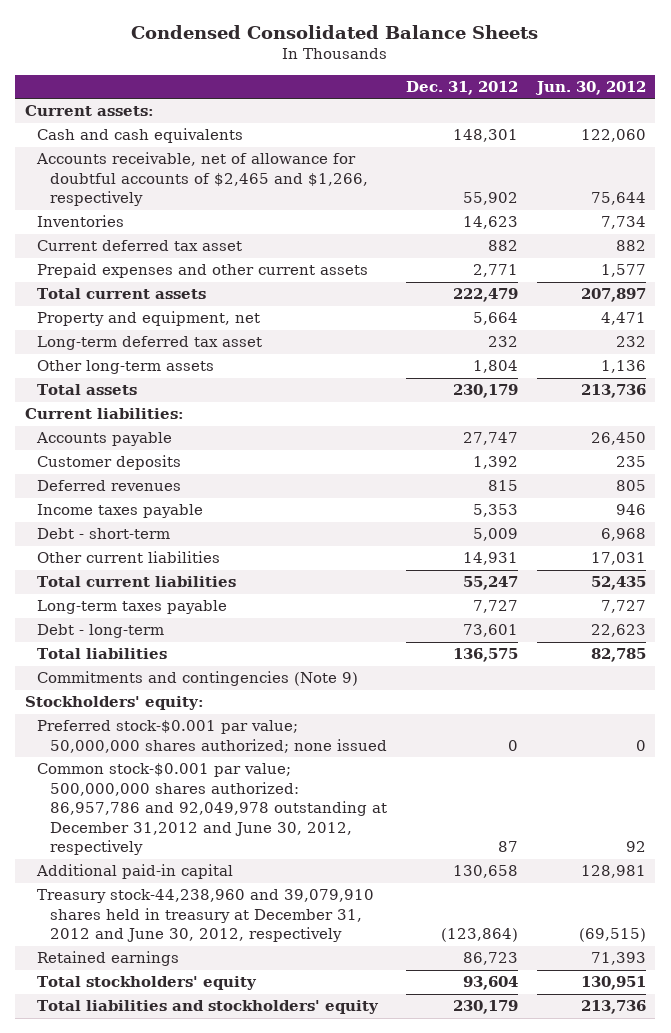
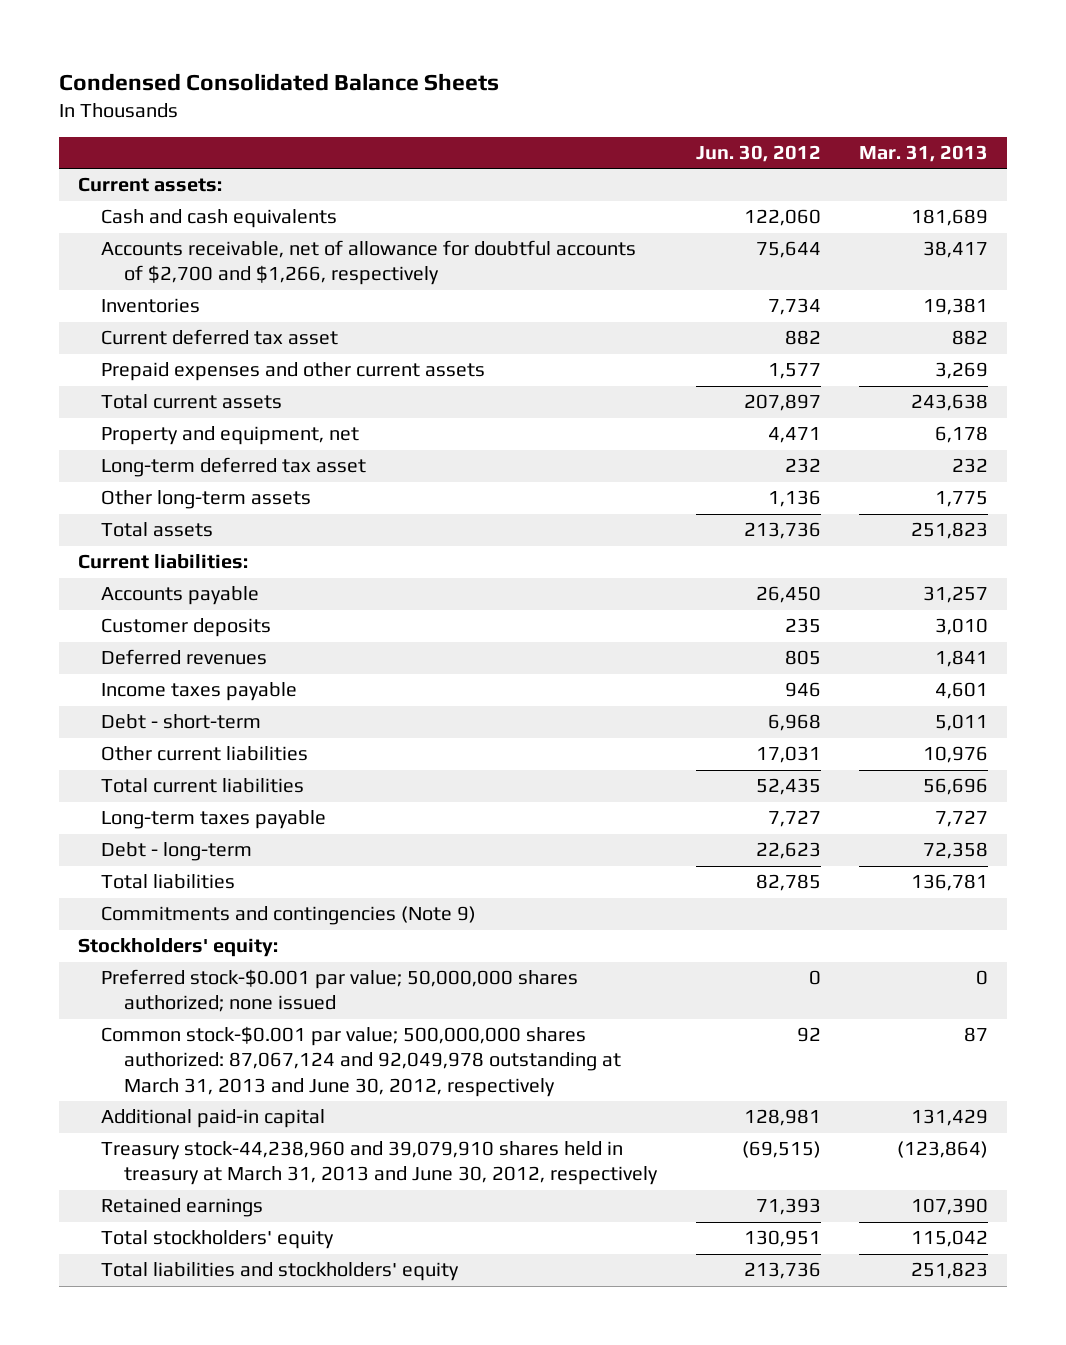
[405,80,518,95] Dec. 31, 2012 -> none
none -> [859,145,989,163] Mar. 31, 2013
[36,152,368,207] Accounts receivable, net of allowance for doubtful accounts of $2,465 and $1,266, respectively -> [101,240,637,286] Accounts receivable, net of allowance for doubtful accounts of $2,700 and $1,266, respectively
[37,763,387,856] Common stock-$0.001 par value; 500,000,000 shares authorized: 86,957,786 and 92,049,978 outstanding at December 31,2012 and June 30, 2012, respectively -> [101,1026,622,1097] Common stock-$0.001 par value; 500,000,000 shares authorized: 87,067,124 and 92,049,978 outstanding at March 31, 2013 and June 30, 2012, respectively
[37,889,375,943] Treasury stock-44,238,960 and 39,079,910 shares held in treasury at December 31, 2012 and June 30, 2012, respectively -> [101,1141,659,1186] Treasury stock-44,238,960 and 39,079,910 shares held in treasury at March 31, 2013 and June 30, 2012, respectively

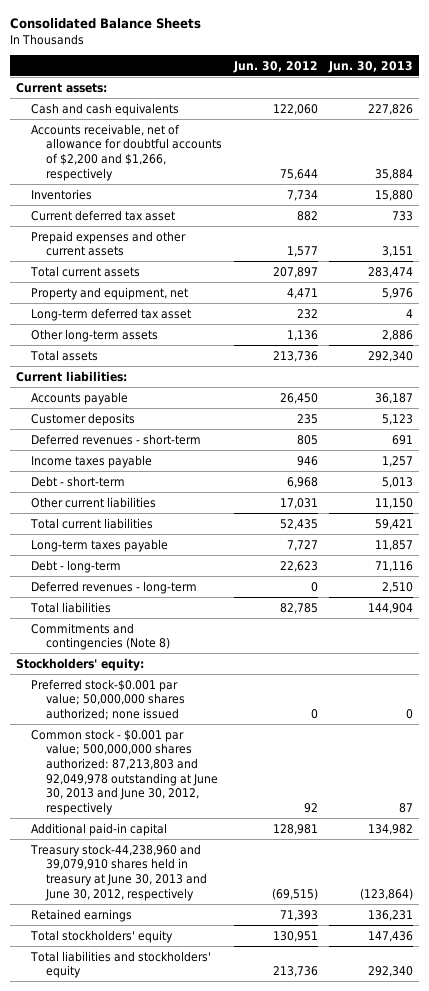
[58,72,499,91] Condensed Consolidated Balance Sheets -> [10,18,202,30] Consolidated Balance Sheets
[859,145,989,163] Mar. 31, 2013 -> none
none -> [328,60,414,73] Jun. 30, 2013
[101,240,637,286] Accounts receivable, net of allowance for doubtful accounts of $2,700 and $1,266, respectively -> [31,123,223,181] Accounts receivable, net of allowance for doubtful accounts of $2,200 and $1,266, respectively
[101,649,268,666] Deferred revenues -> [31,433,202,445] Deferred revenues - short-term
none -> [31,580,198,594] Deferred revenues - long-term
[101,906,477,926] Commitments and contingencies (Note 9) -> [31,622,171,651] Commitments and contingencies (Note 8)
[101,1026,622,1097] Common stock-$0.001 par value; 500,000,000 shares authorized: 87,067,124 and 92,049,978 outstanding at March 31, 2013 and June 30, 2012, respectively -> [31,728,219,816] Common stock - $0.001 par value; 500,000,000 shares authorized: 87,213,803 and 92,049,978 outstanding at June 30, 2013 and June 30, 2012, respectively
[101,1141,659,1186] Treasury stock-44,238,960 and 39,079,910 shares held in treasury at March 31, 2013 and June 30, 2012, respectively -> [30,843,208,901] Treasury stock-44,238,960 and 39,079,910 shares held in treasury at June 30, 2013 and June 30, 2012, respectively

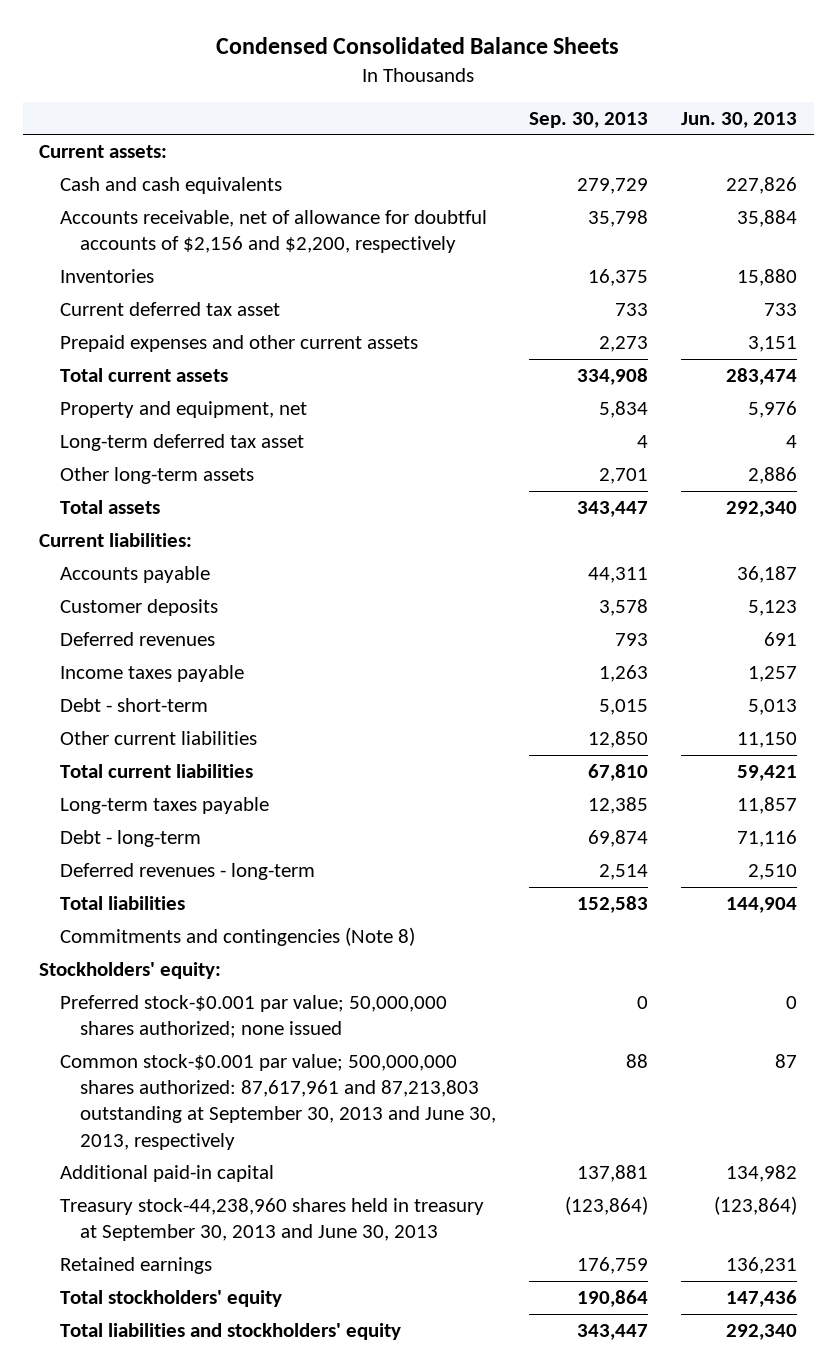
[10,18,202,30] Consolidated Balance Sheets -> [216,37,620,55] Condensed Consolidated Balance Sheets
[232,60,318,73] Jun. 30, 2012 -> none
none -> [529,111,649,128] Sep. 30, 2013
[31,123,223,181] Accounts receivable, net of allowance for doubtful accounts of $2,200 and $1,266, respectively -> [59,209,487,254] Accounts receivable, net of allowance for doubtful accounts of $2,156 and $2,200, respectively
[31,433,202,445] Deferred revenues - short-term -> [59,631,215,646] Deferred revenues
[31,728,219,816] Common stock - $0.001 par value; 500,000,000 shares authorized: 87,213,803 and 92,049,978 outstanding at June 30, 2013 and June 30, 2012, respectively -> [59,1053,497,1150] Common stock-$0.001 par value; 500,000,000 shares authorized: 87,617,961 and 87,213,803 outstanding at September 30, 2013 and June 30, 2013, respectively
[30,843,208,901] Treasury stock-44,238,960 and 39,079,910 shares held in treasury at June 30, 2013 and June 30, 2012, respectively -> [59,1197,484,1242] Treasury stock-44,238,960 shares held in treasury at September 30, 2013 and June 30, 2013

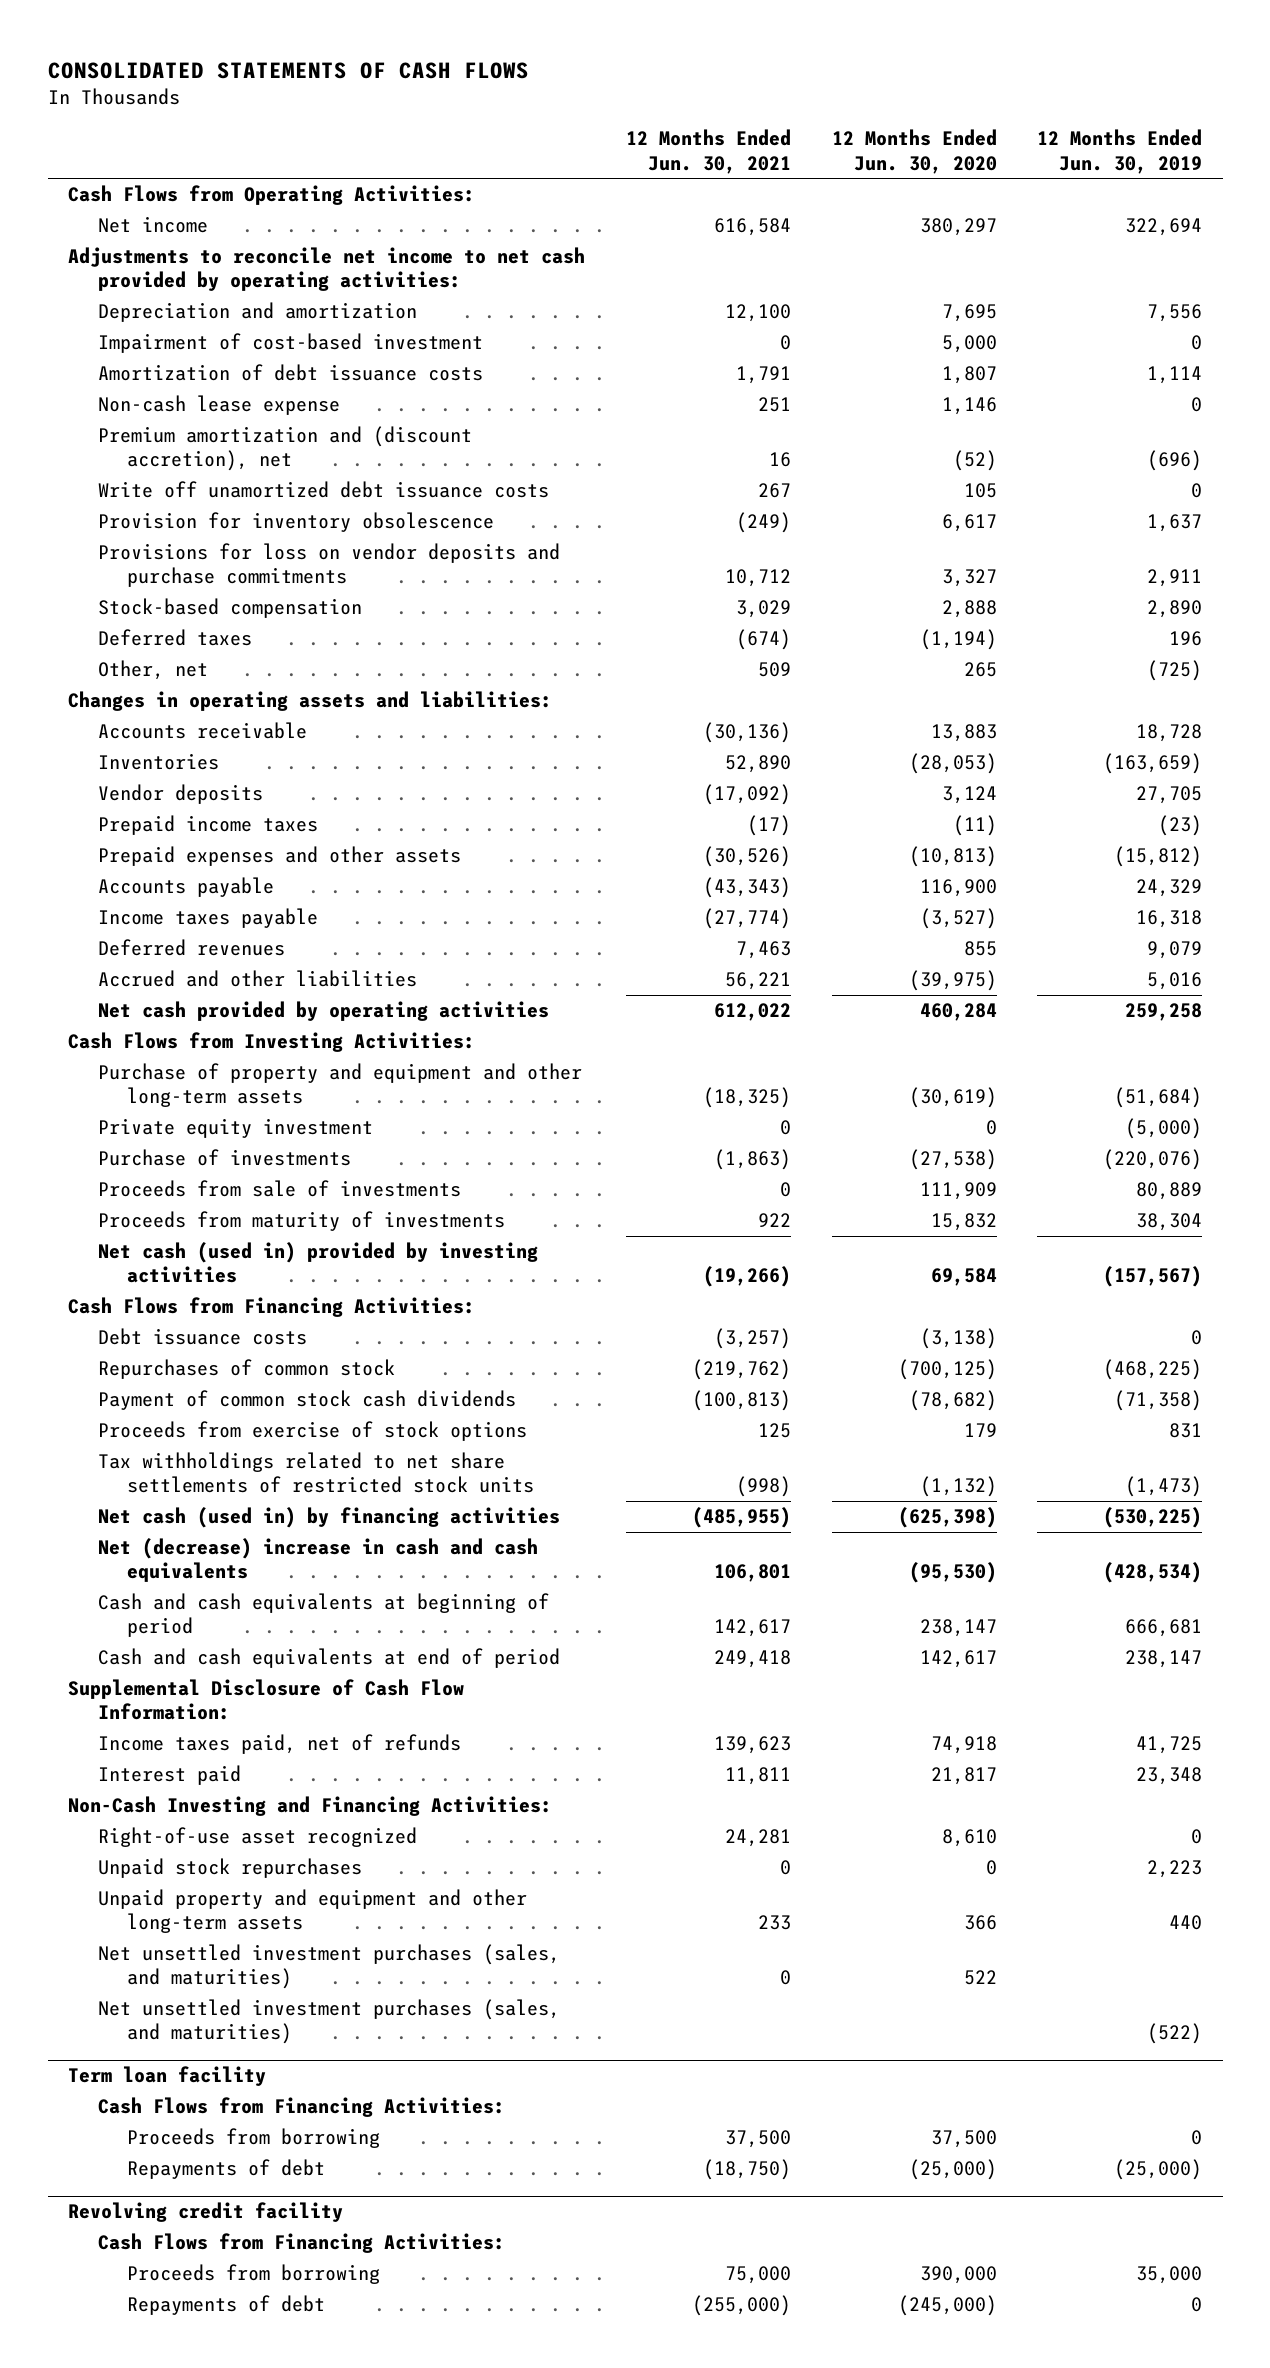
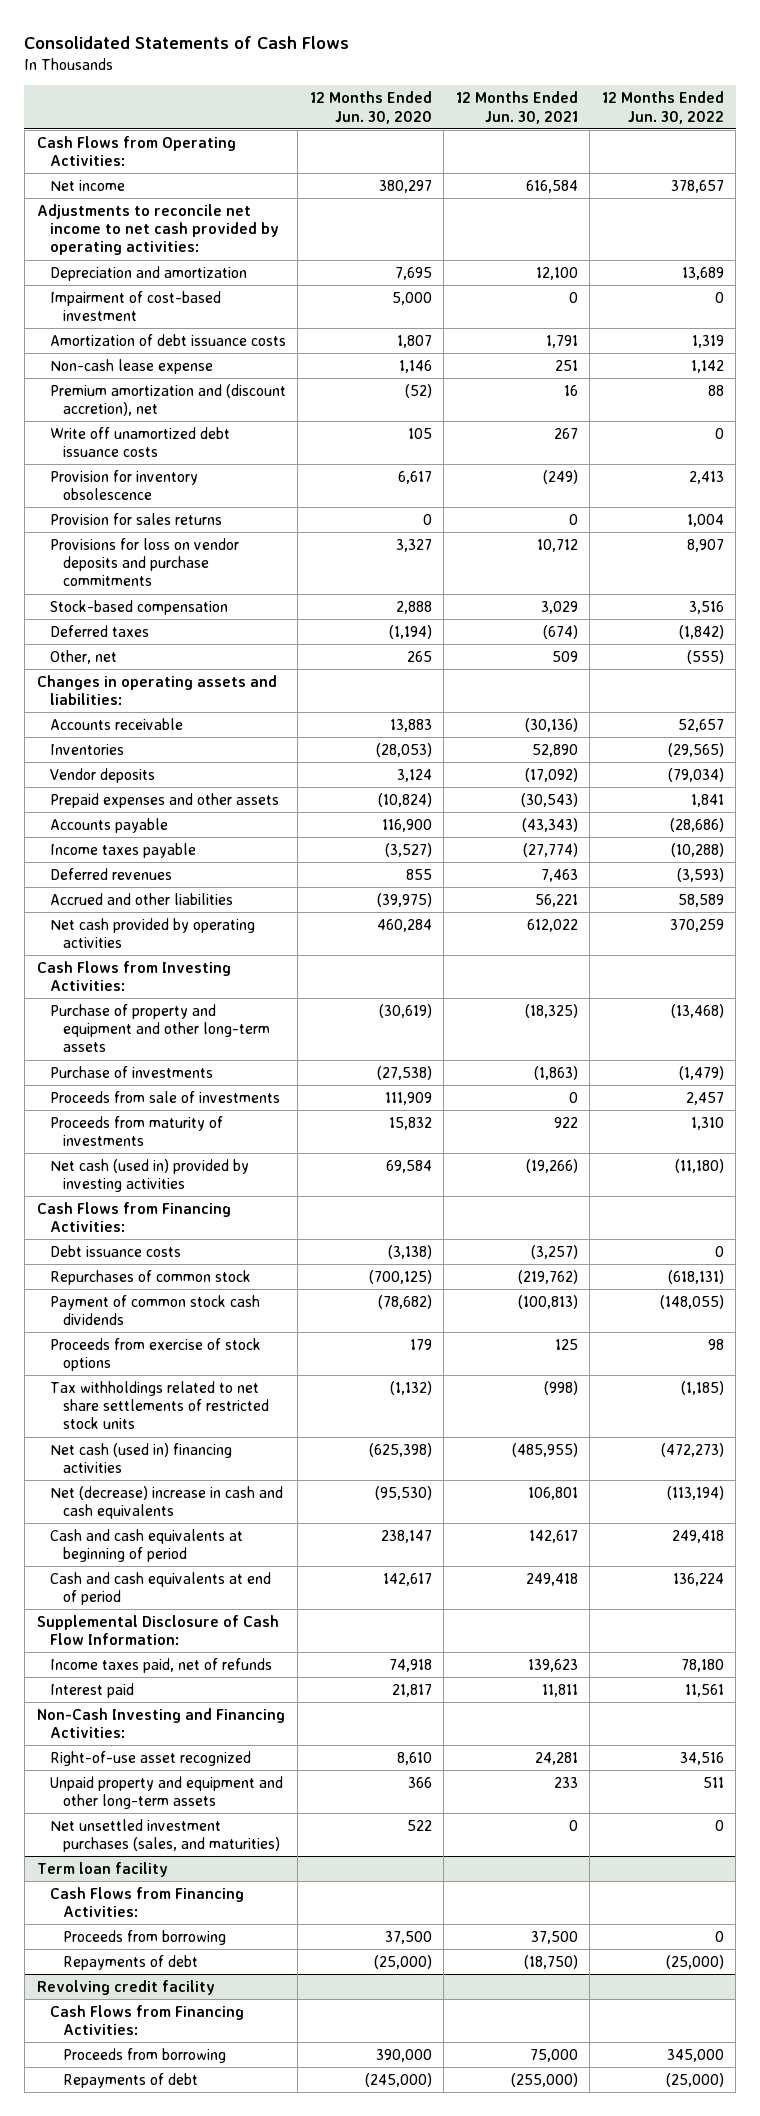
[47,61,529,79] CONSOLIDATED STATEMENTS OF CASH FLOWS -> [24,35,350,49] Consolidated Statements of Cash Flows
[1037,129,1203,174] 12 Months Ended Jun. 30, 2019 -> none
none -> [601,91,724,124] 12 Months Ended Jun. 30, 2022
none -> [49,512,222,525] Provision for sales returns
[97,815,318,836] Prepaid income taxes -> none
[702,846,791,868] (30,526) -> [520,792,578,807] (30,543)
[908,846,997,868] (10,813) -> [377,792,432,807] (10,824)
[97,1118,373,1139] Private equity investment -> none
[97,1507,560,1529] Net cash (used in) by financing activities -> [49,1442,232,1474] Net cash (used in) financing activities
[97,1858,362,1879] Unpaid stock repurchases -> none
[97,1999,560,2045] Net unsettled investment purchases (sales, and maturities) -> none

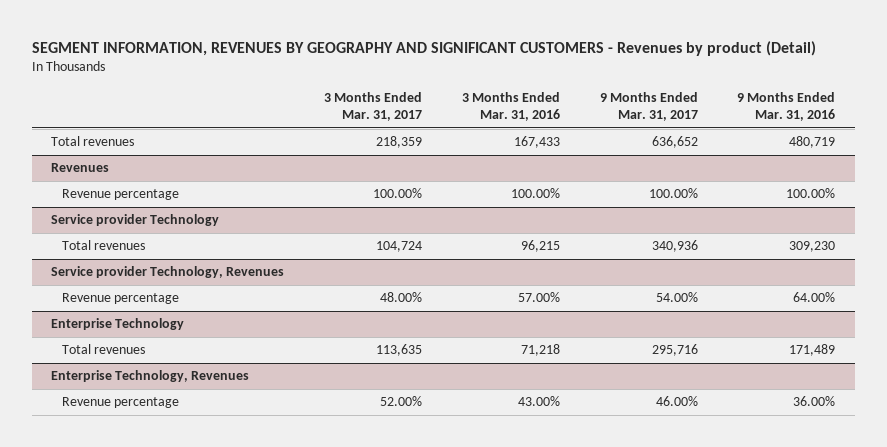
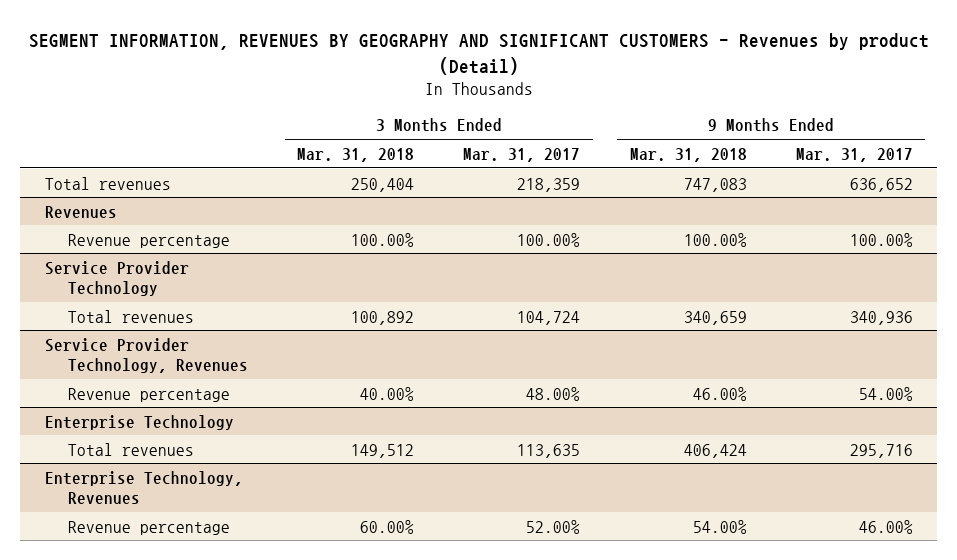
[461,92,560,122] 3 Months Ended Mar. 31, 2016 -> none
[737,92,836,122] 9 Months Ended Mar. 31, 2016 -> none
none -> [297,147,415,162] Mar. 31, 2018
none -> [629,147,747,162] Mar. 31, 2018
[51,214,220,227] Service provider Technology -> [44,260,189,297] Service Provider Technology
[51,266,285,279] Service provider Technology, Revenues -> [44,337,249,374] Service Provider Technology, Revenues

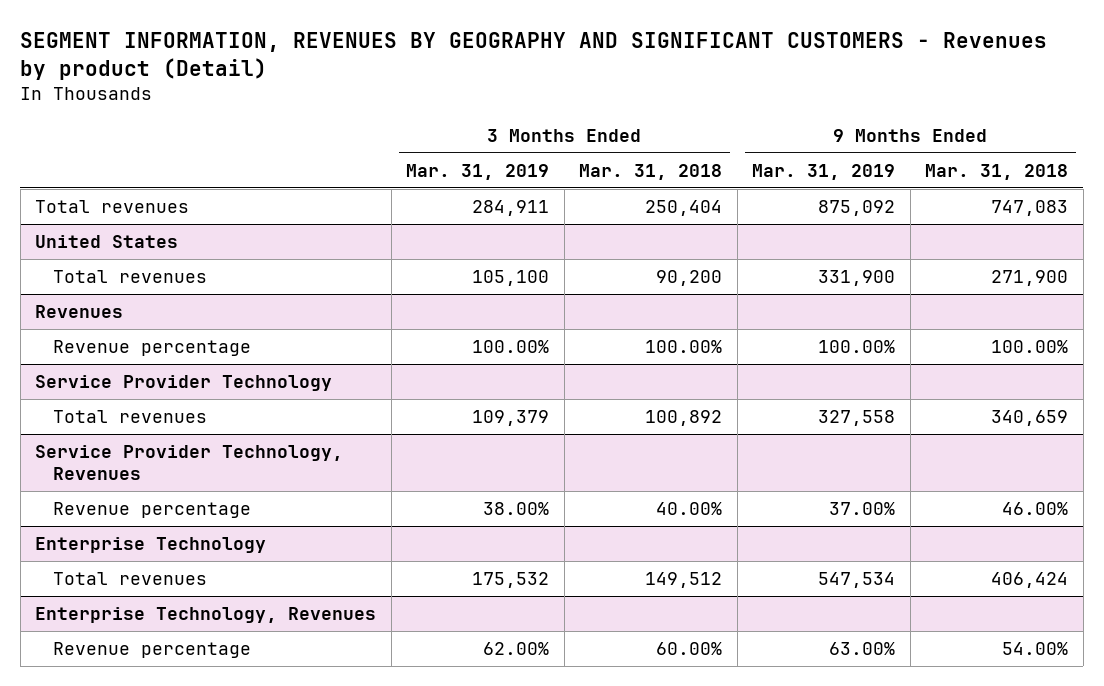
[463,147,581,162] Mar. 31, 2017 -> none
[795,147,913,162] Mar. 31, 2017 -> none
none -> [406,163,550,180] Mar. 31, 2019
none -> [752,163,896,180] Mar. 31, 2019
none -> [35,234,179,248] United States
none -> [53,269,208,283] Total revenues

